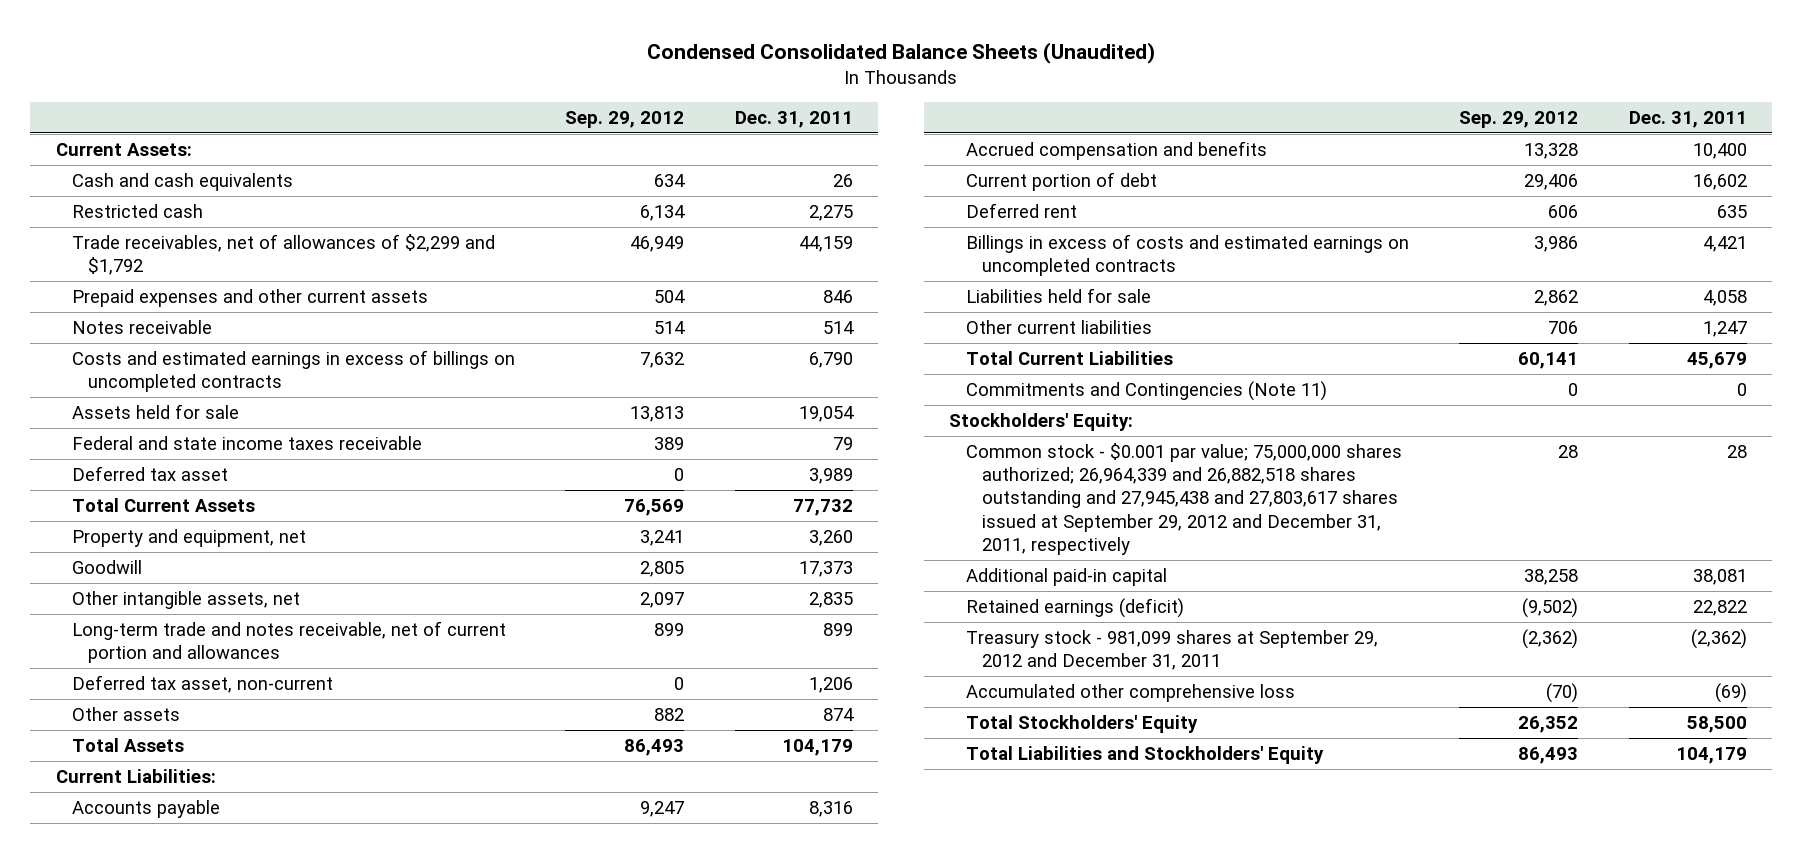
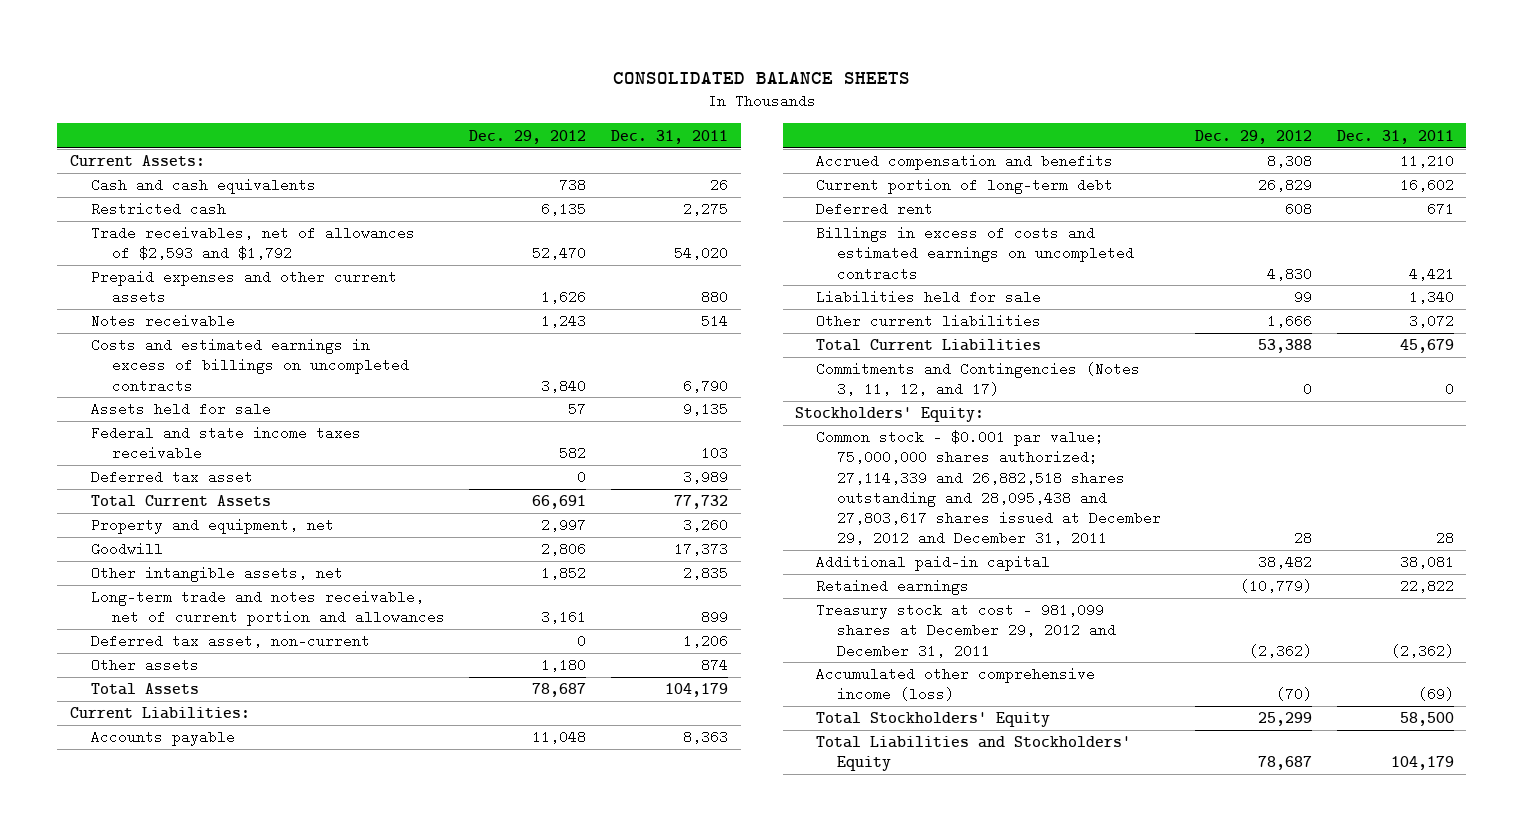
[647,41,1156,64] Condensed Consolidated Balance Sheets (Unaudited) -> [612,71,910,84] CONSOLIDATED BALANCE SHEETS
[565,110,685,128] Sep. 29, 2012 -> none
none -> [469,129,587,144] Dec. 29, 2012
[71,233,495,276] Trade receivables, net of allowances of $2,299 and $1,792 -> [90,226,415,261] Trade receivables, net of allowances of $2,593 and $1,792
[798,235,853,252] 44,159 -> [674,246,729,261] 54,020
[822,289,853,303] 846 -> [701,290,729,305] 880
[798,405,854,422] 19,054 -> [683,402,729,417] 9,135
[832,436,853,450] 79 -> [701,446,729,461] 103
[808,800,853,817] 8,316 -> [683,730,729,745] 8,363
[1692,142,1747,159] 10,400 -> [1399,154,1454,169] 11,210
[965,171,1157,191] Current portion of debt -> [816,178,1114,195] Current portion of long-term debt
[1716,204,1747,218] 635 -> [1426,202,1454,217] 671
[1702,289,1747,306] 4,058 -> [1408,290,1454,305] 1,340
[1702,320,1747,337] 1,247 -> [1408,314,1454,329] 3,072
[965,380,1327,401] Commitments and Contingencies (Note 11) -> [816,362,1141,397] Commitments and Contingencies (Notes 3, 11, 12, and 17)
[965,442,1402,555] Common stock - $0.001 par value; 75,000,000 shares authorized; 26,964,339 and 26,882,518 shares outstanding and 27,945,438 and 27,803,617 shares issued at September 29, 2012 and December 31, 2011, respectively -> [816,430,1162,545] Common stock - $0.001 par value; 75,000,000 shares authorized; 27,114,339 and 26,882,518 shares outstanding and 28,095,438 and 27,803,617 shares issued at December 29, 2012 and December 31, 2011
[965,597,1184,618] Retained earnings (deficit) -> [816,579,970,596] Retained earnings
[965,629,1378,671] Treasury stock - 981,099 shares at September 29, 2012 and December 31, 2011 -> [816,603,1117,658] Treasury stock at cost - 981,099 shares at December 29, 2012 and December 31, 2011
[965,683,1295,702] Accumulated other comprehensive loss -> [816,667,1096,702] Accumulated other comprehensive income (loss)

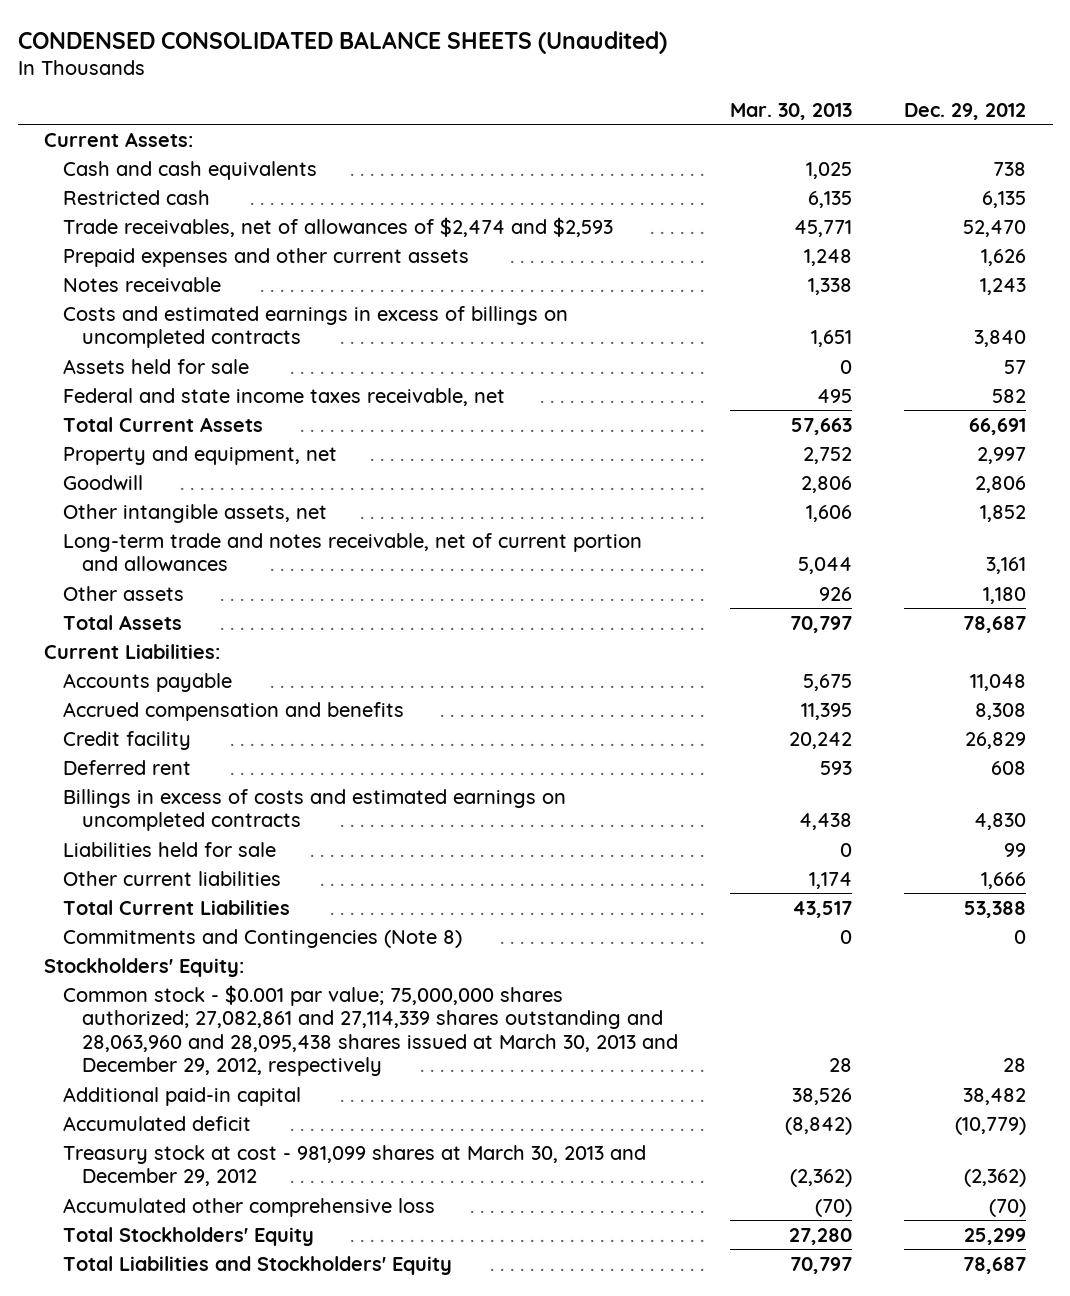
[612,71,910,84] CONSOLIDATED BALANCE SHEETS -> [17,30,667,54] CONDENSED CONSOLIDATED BALANCE SHEETS (Unaudited)
[611,129,729,144] Dec. 31, 2011 -> none
none -> [730,102,853,120] Mar. 30, 2013
[90,226,415,261] Trade receivables, net of allowances of $2,593 and $1,792 -> [62,216,613,237] Trade receivables, net of allowances of $2,474 and $2,593
[90,470,253,485] Deferred tax asset -> none
[90,426,361,461] Federal and state income taxes receivable -> [62,387,505,406] Federal and state income taxes receivable, net
[90,634,370,649] Deferred tax asset, non-current -> none
[816,178,1114,195] Current portion of long-term debt -> [62,730,191,750] Credit facility
[816,362,1141,397] Commitments and Contingencies (Notes 3, 11, 12, and 17) -> [62,928,462,948] Commitments and Contingencies (Note 8)
[816,430,1162,545] Common stock - $0.001 par value; 75,000,000 shares authorized; 27,114,339 and 26,882,518 shares outstanding and 28,095,438 and 27,803,617 shares issued at December 29, 2012 and December 31, 2011 -> [62,984,678,1077] Common stock - $0.001 par value; 75,000,000 shares authorized; 27,082,861 and 27,114,339 shares outstanding and 28,063,960 and 28,095,438 shares issued at March 30, 2013 and December 29, 2012, respectively
[816,579,970,596] Retained earnings -> [62,1115,251,1131] Accumulated deficit
[816,603,1117,658] Treasury stock at cost - 981,099 shares at December 29, 2012 and December 31, 2011 -> [62,1144,646,1187] Treasury stock at cost - 981,099 shares at March 30, 2013 and December 29, 2012
[816,667,1096,702] Accumulated other comprehensive income (loss) -> [62,1197,435,1217] Accumulated other comprehensive loss

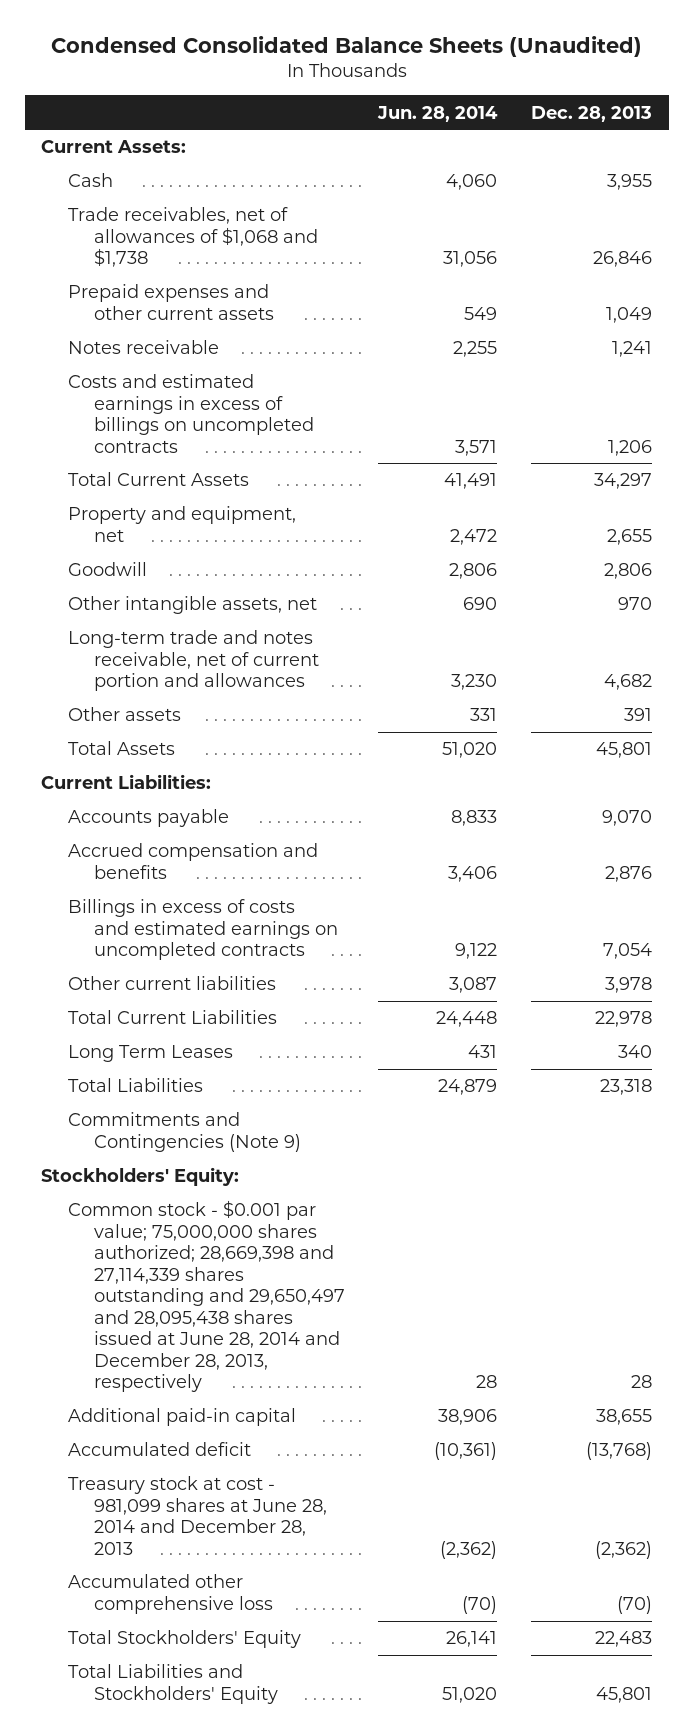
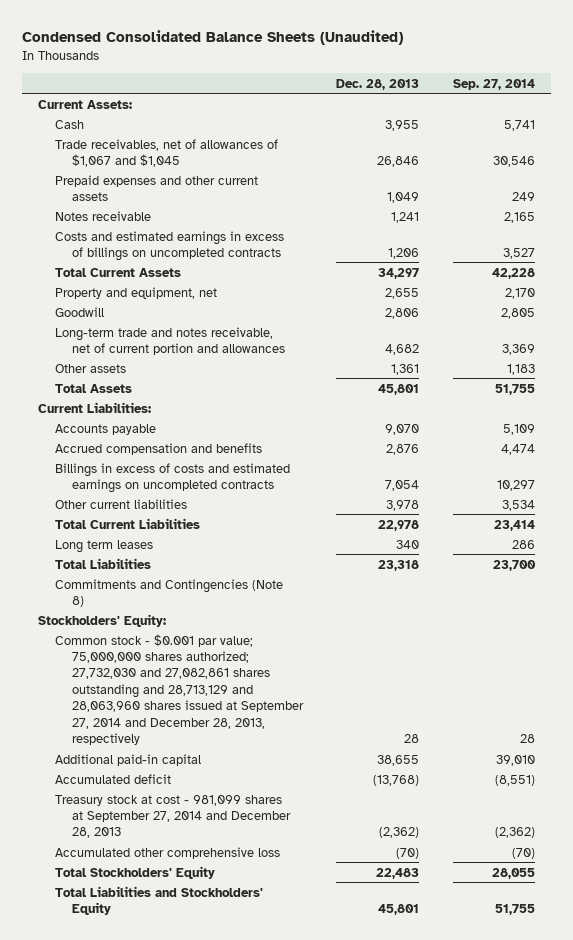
[377,105,499,122] Jun. 28, 2014 -> none
none -> [452,78,535,90] Sep. 27, 2014
[67,207,319,268] Trade receivables, net of allowances of $1,068 and $1,738 -> [55,138,279,167] Trade receivables, net of allowances of $1,067 and $1,045
[67,596,317,615] Other intangible assets, net -> none
[623,708,652,722] 391 -> [391,363,420,375] 1,361
[67,1045,233,1063] Long Term Leases -> [55,539,154,553] Long term leases
[67,1112,302,1152] Commitments and Contingencies (Note 9) -> [55,578,284,607] Commitments and Contingencies (Note 8)
[67,1200,346,1393] Common stock - $0.001 par value; 75,000,000 shares authorized; 28,669,398 and 27,114,339 shares outstanding and 29,650,497 and 28,095,438 shares issued at June 28, 2014 and December 28, 2013, respectively -> [55,633,305,746] Common stock - $0.001 par value; 75,000,000 shares authorized; 27,732,030 and 27,082,861 shares outstanding and 28,713,129 and 28,063,960 shares issued at September 27, 2014 and December 28, 2013, respectively
[67,1476,328,1555] Treasury stock at cost - 981,099 shares at June 28, 2014 and December 28, 2013 -> [55,794,292,839] Treasury stock at cost - 981,099 shares at September 27, 2014 and December 28, 2013

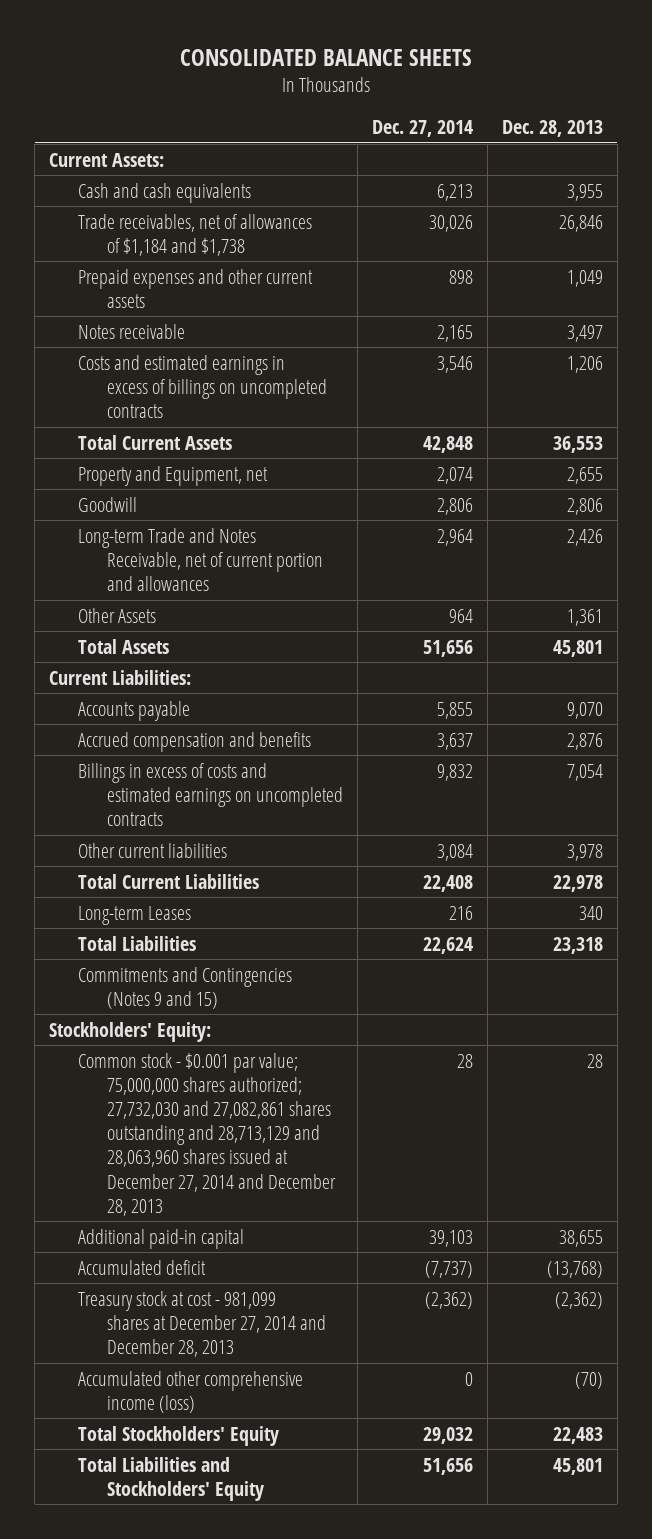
[21,30,403,46] Condensed Consolidated Balance Sheets (Unaudited) -> [180,48,473,66] CONSOLIDATED BALANCE SHEETS
[452,78,535,90] Sep. 27, 2014 -> none
none -> [371,120,473,138] Dec. 27, 2014
[55,119,85,129] Cash -> [78,182,252,203] Cash and cash equivalents
[55,138,279,167] Trade receivables, net of allowances of $1,067 and $1,045 -> [78,213,313,256] Trade receivables, net of allowances of $1,184 and $1,738
[391,211,420,223] 1,241 -> [566,324,603,342] 3,497
[378,267,420,279] 34,297 -> [552,435,603,453] 36,553
[55,286,218,299] Property and equipment, net -> [78,465,269,486] Property and Equipment, net
[55,326,286,355] Long-term trade and notes receivable, net of current portion and allowances -> [78,527,323,591] Long-term Trade and Notes Receivable, net of current portion and allowances
[385,343,420,355] 4,682 -> [566,528,603,546] 2,426
[55,363,127,373] Other assets -> [78,607,157,623] Other Assets
[55,539,154,553] Long term leases -> [78,905,192,925] Long-term Leases
[55,578,284,607] Commitments and Contingencies (Note 8) -> [78,966,293,1009] Commitments and Contingencies (Notes 9 and 15)
[55,633,305,746] Common stock - $0.001 par value; 75,000,000 shares authorized; 27,732,030 and 27,082,861 shares outstanding and 28,713,129 and 28,063,960 shares issued at September 27, 2014 and December 28, 2013, respectively -> [78,1052,336,1216] Common stock - $0.001 par value; 75,000,000 shares authorized; 27,732,030 and 27,082,861 shares outstanding and 28,713,129 and 28,063,960 shares issued at December 27, 2014 and December 28, 2013
[55,794,292,839] Treasury stock at cost - 981,099 shares at September 27, 2014 and December 28, 2013 -> [78,1290,326,1357] Treasury stock at cost - 981,099 shares at December 27, 2014 and December 28, 2013
[55,846,281,859] Accumulated other comprehensive loss -> [78,1370,304,1413] Accumulated other comprehensive income (loss)

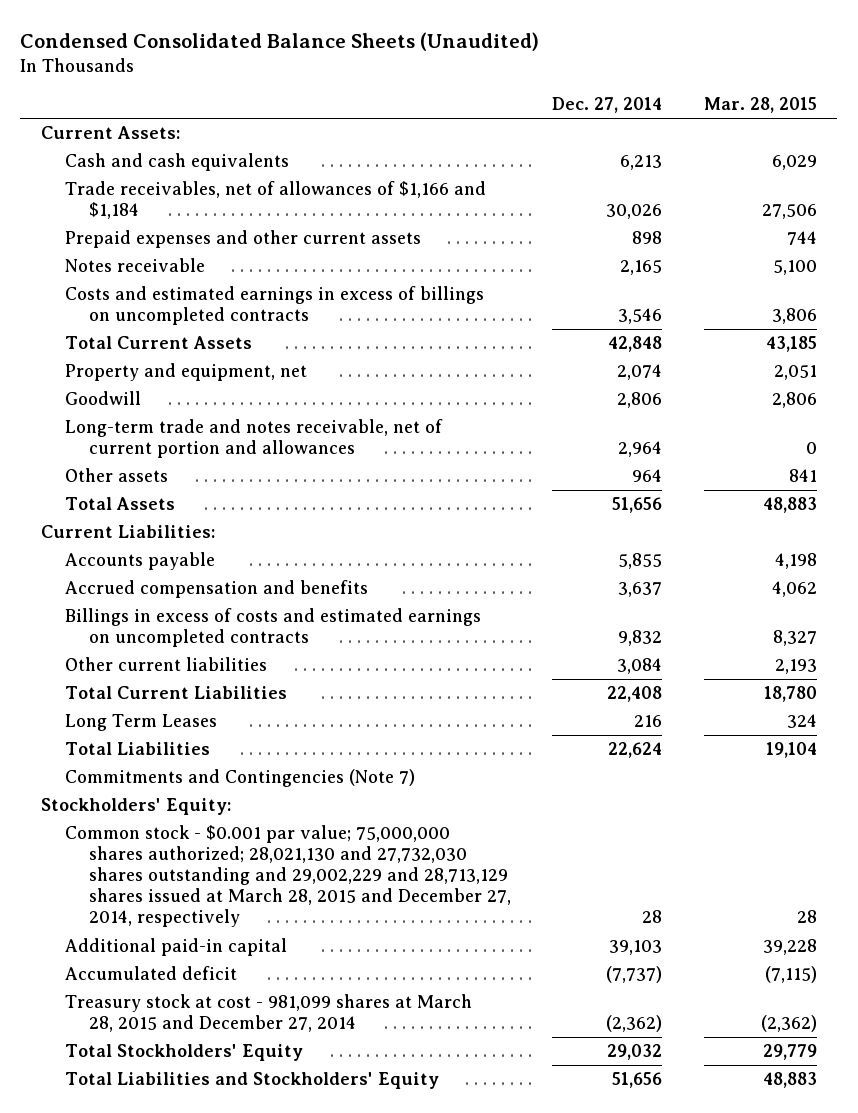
[180,48,473,66] CONSOLIDATED BALANCE SHEETS -> [20,31,540,51] Condensed Consolidated Balance Sheets (Unaudited)
[501,120,603,138] Dec. 28, 2013 -> none
none -> [703,97,817,114] Mar. 28, 2015
[78,213,313,256] Trade receivables, net of allowances of $1,184 and $1,738 -> [65,181,487,220] Trade receivables, net of allowances of $1,166 and $1,184
[78,465,269,486] Property and Equipment, net -> [65,363,308,382] Property and equipment, net
[78,527,323,591] Long-term Trade and Notes Receivable, net of current portion and allowances -> [65,419,444,459] Long-term trade and notes receivable, net of current portion and allowances
[78,607,157,623] Other Assets -> [65,468,169,483] Other assets
[78,905,192,925] Long-term Leases -> [65,714,218,732] Long Term Leases
[78,966,293,1009] Commitments and Contingencies (Notes 9 and 15) -> [65,769,416,788] Commitments and Contingencies (Note 7)
[78,1052,336,1216] Common stock - $0.001 par value; 75,000,000 shares authorized; 27,732,030 and 27,082,861 shares outstanding and 28,713,129 and 28,063,960 shares issued at December 27, 2014 and December 28, 2013 -> [65,825,512,928] Common stock - $0.001 par value; 75,000,000 shares authorized; 28,021,130 and 27,732,030 shares outstanding and 29,002,229 and 28,713,129 shares issued at March 28, 2015 and December 27, 2014, respectively
[78,1370,304,1413] Accumulated other comprehensive income (loss) -> none
[78,1290,326,1357] Treasury stock at cost - 981,099 shares at December 27, 2014 and December 28, 2013 -> [65,994,473,1033] Treasury stock at cost - 981,099 shares at March 28, 2015 and December 27, 2014

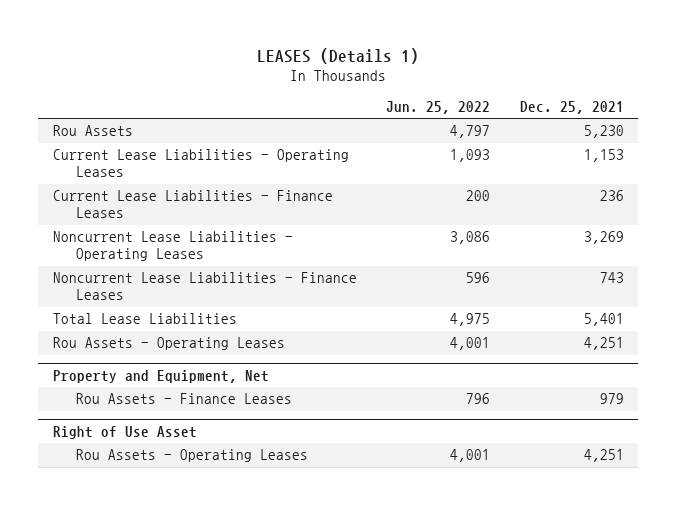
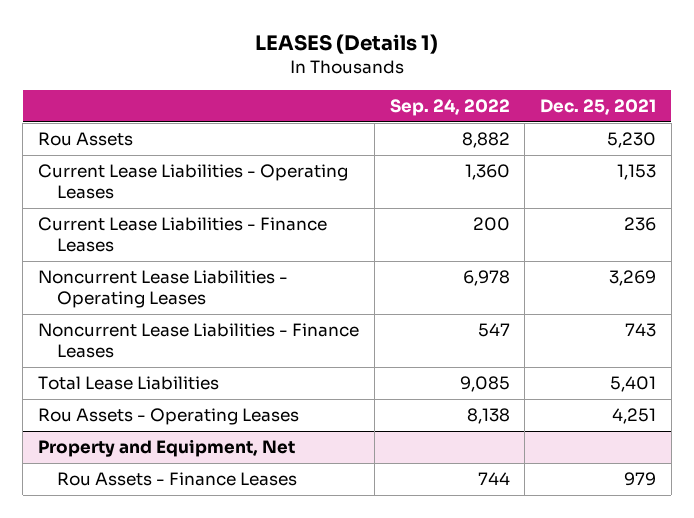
[386,100,491,114] Jun. 25, 2022 -> none
none -> [389,99,510,117] Sep. 24, 2022
[53,425,198,439] Right of Use Asset -> none
[75,449,308,463] Rou Assets - Operating Leases -> none

